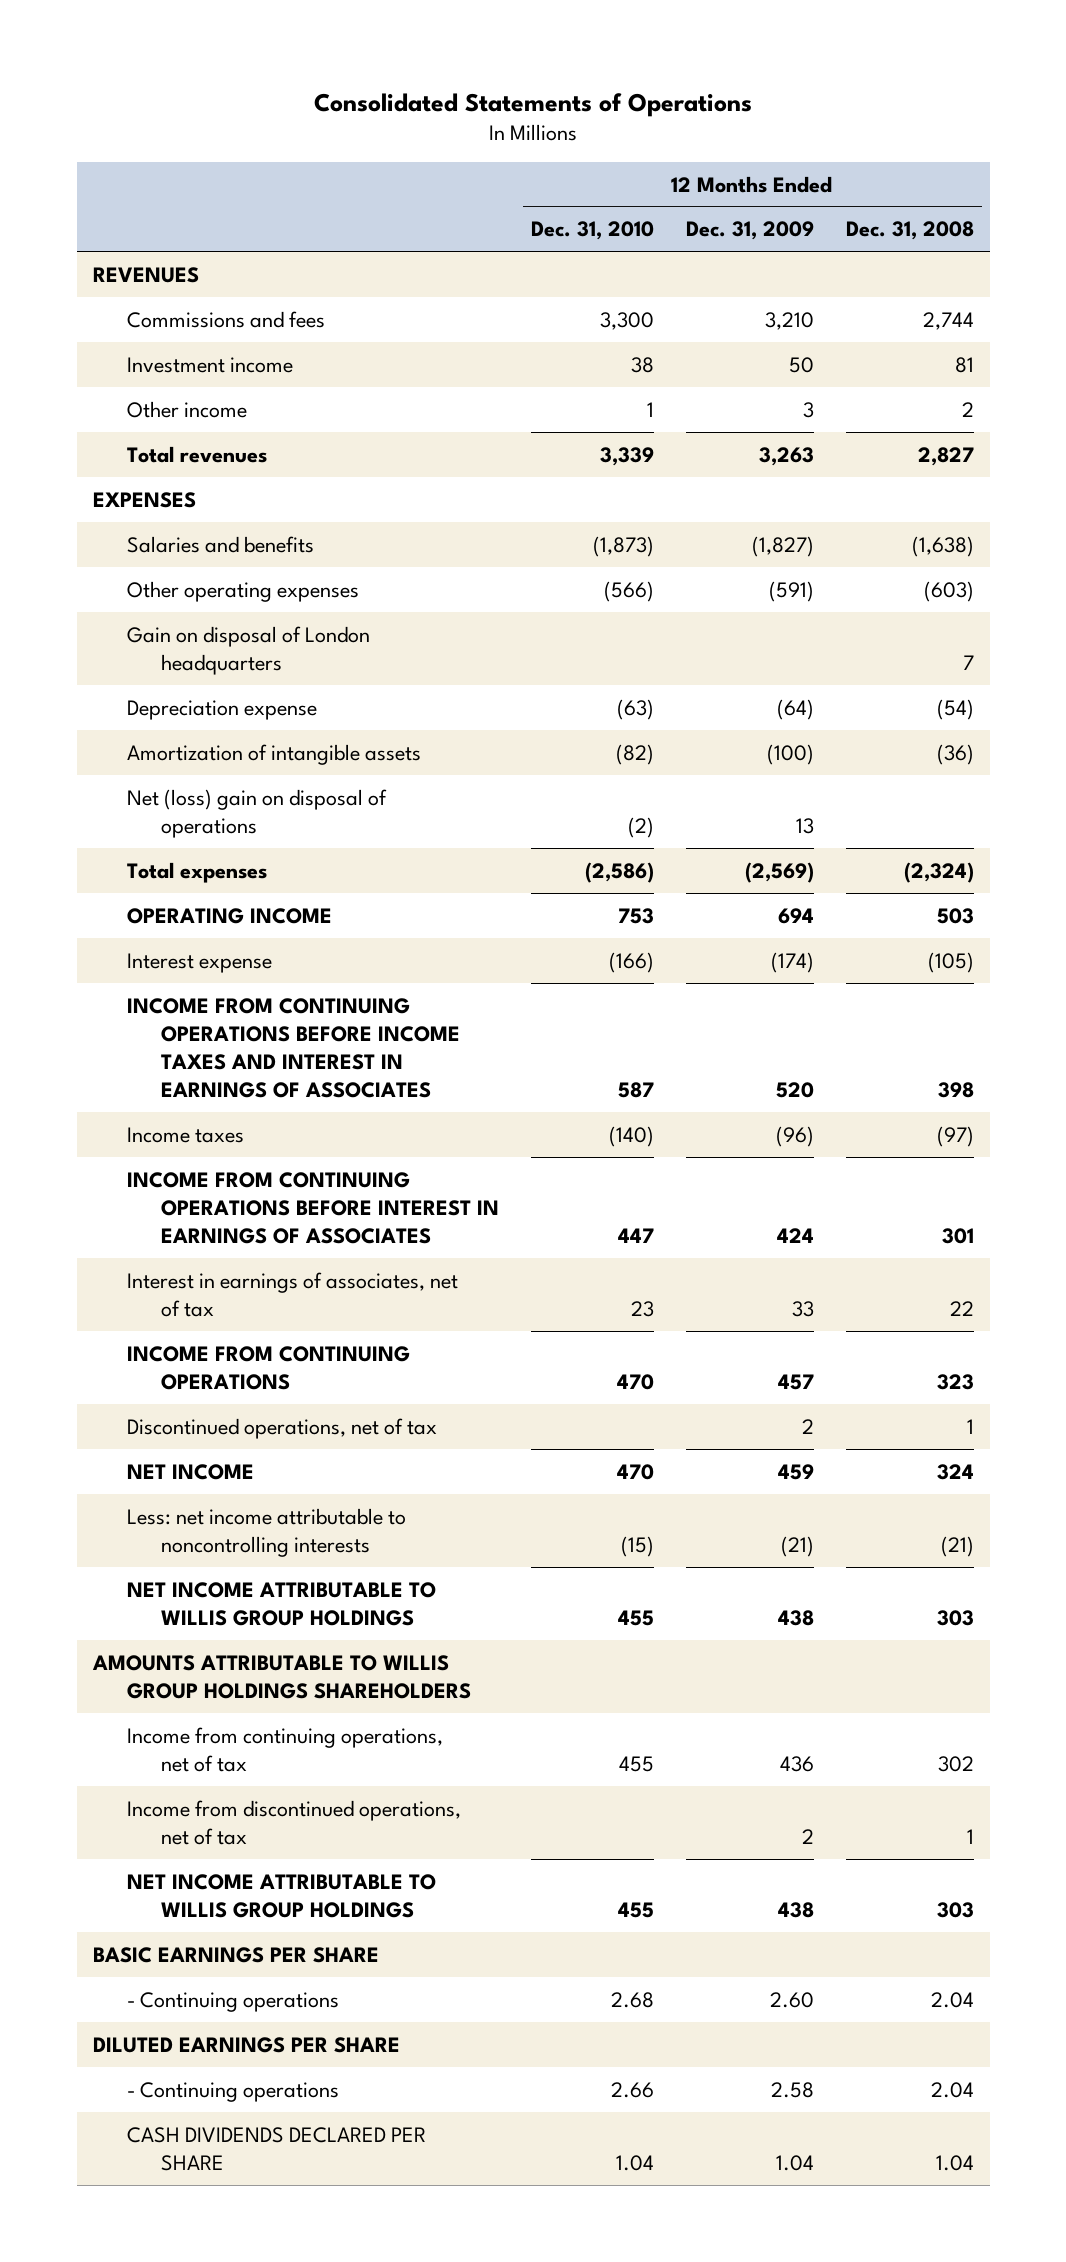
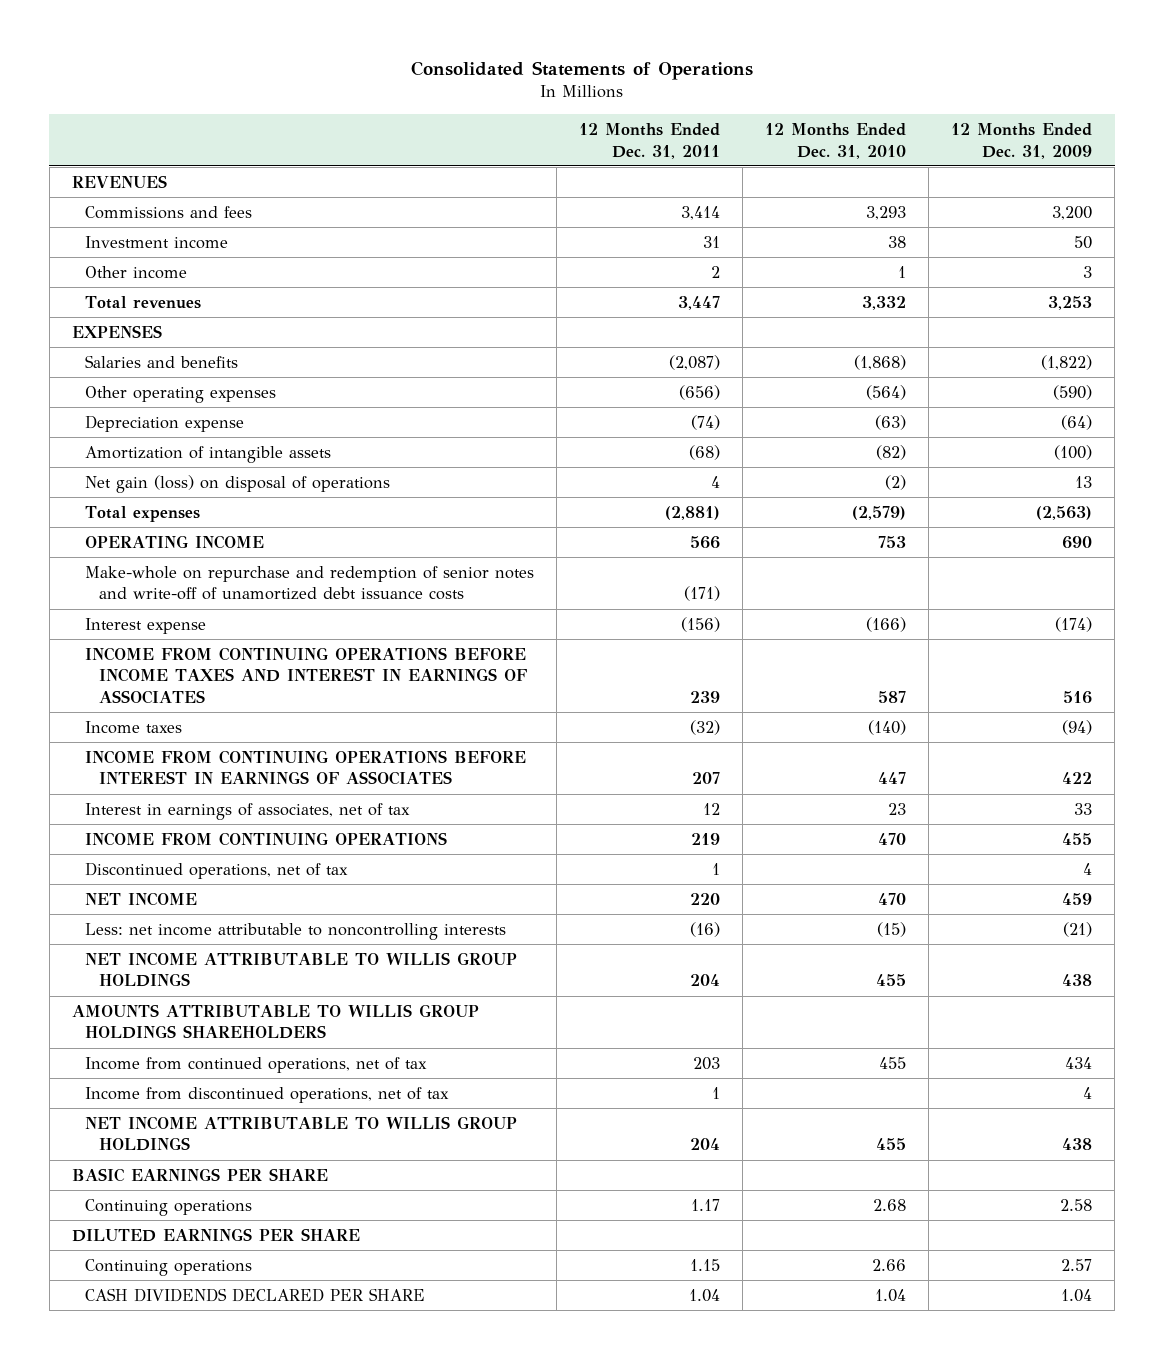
[845,221,974,241] Dec. 31, 2008 -> none
none -> [579,122,721,159] 12 Months Ended Dec. 31, 2011
[599,311,654,330] 3,300 -> [866,205,907,220] 3,293
[764,311,814,330] 3,210 -> [1052,205,1093,220] 3,200
[599,446,654,466] 3,339 -> [862,295,907,310] 3,332
[758,446,814,466] 3,263 -> [1048,295,1093,310] 3,253
[126,625,370,675] Gain on disposal of London headquarters -> none
[592,535,654,557] (1,873) -> [854,354,907,370] (1,868)
[751,535,814,557] (1,827) -> [1041,354,1093,370] (1,822)
[603,580,654,602] (566) -> [866,384,907,400] (564)
[768,580,814,602] (591) -> [1053,384,1093,400] (590)
[126,788,387,838] Net (loss) gain on disposal of operations -> [85,474,391,493] Net gain (loss) on disposal of operations
[584,861,654,883] (2,586) -> [852,505,907,520] (2,579)
[744,861,814,883] (2,569) -> [1036,505,1093,520] (2,563)
[777,907,814,924] 694 -> [1062,535,1093,549] 690
none -> [85,565,535,601] Make-whole on repurchase and redemption of senior notes and write-off of unamortized debt issuance costs
[775,1081,814,1098] 520 -> [1063,690,1093,704] 516
[775,1125,814,1147] (96) -> [1062,719,1093,735] (94)
[776,1227,814,1243] 424 -> [1062,772,1093,785] 422
[777,1373,814,1390] 457 -> [1062,832,1093,845] 455
[801,1418,814,1434] 2 -> [1083,862,1093,875] 4
[126,1726,443,1772] Income from continuing operations, net of tax -> [85,1056,428,1073] Income from continued operations, net of tax
[779,1755,814,1772] 436 -> [1065,1056,1093,1069] 434
[801,1828,814,1844] 2 -> [1083,1086,1093,1099] 4
[126,1991,339,2012] - Continuing operations -> [85,1198,253,1216] Continuing operations
[769,1991,814,2008] 2.60 -> [1060,1198,1093,1211] 2.58
[126,2081,339,2102] - Continuing operations -> [85,1258,253,1276] Continuing operations
[770,2081,814,2098] 2.58 -> [1061,1258,1093,1271] 2.57

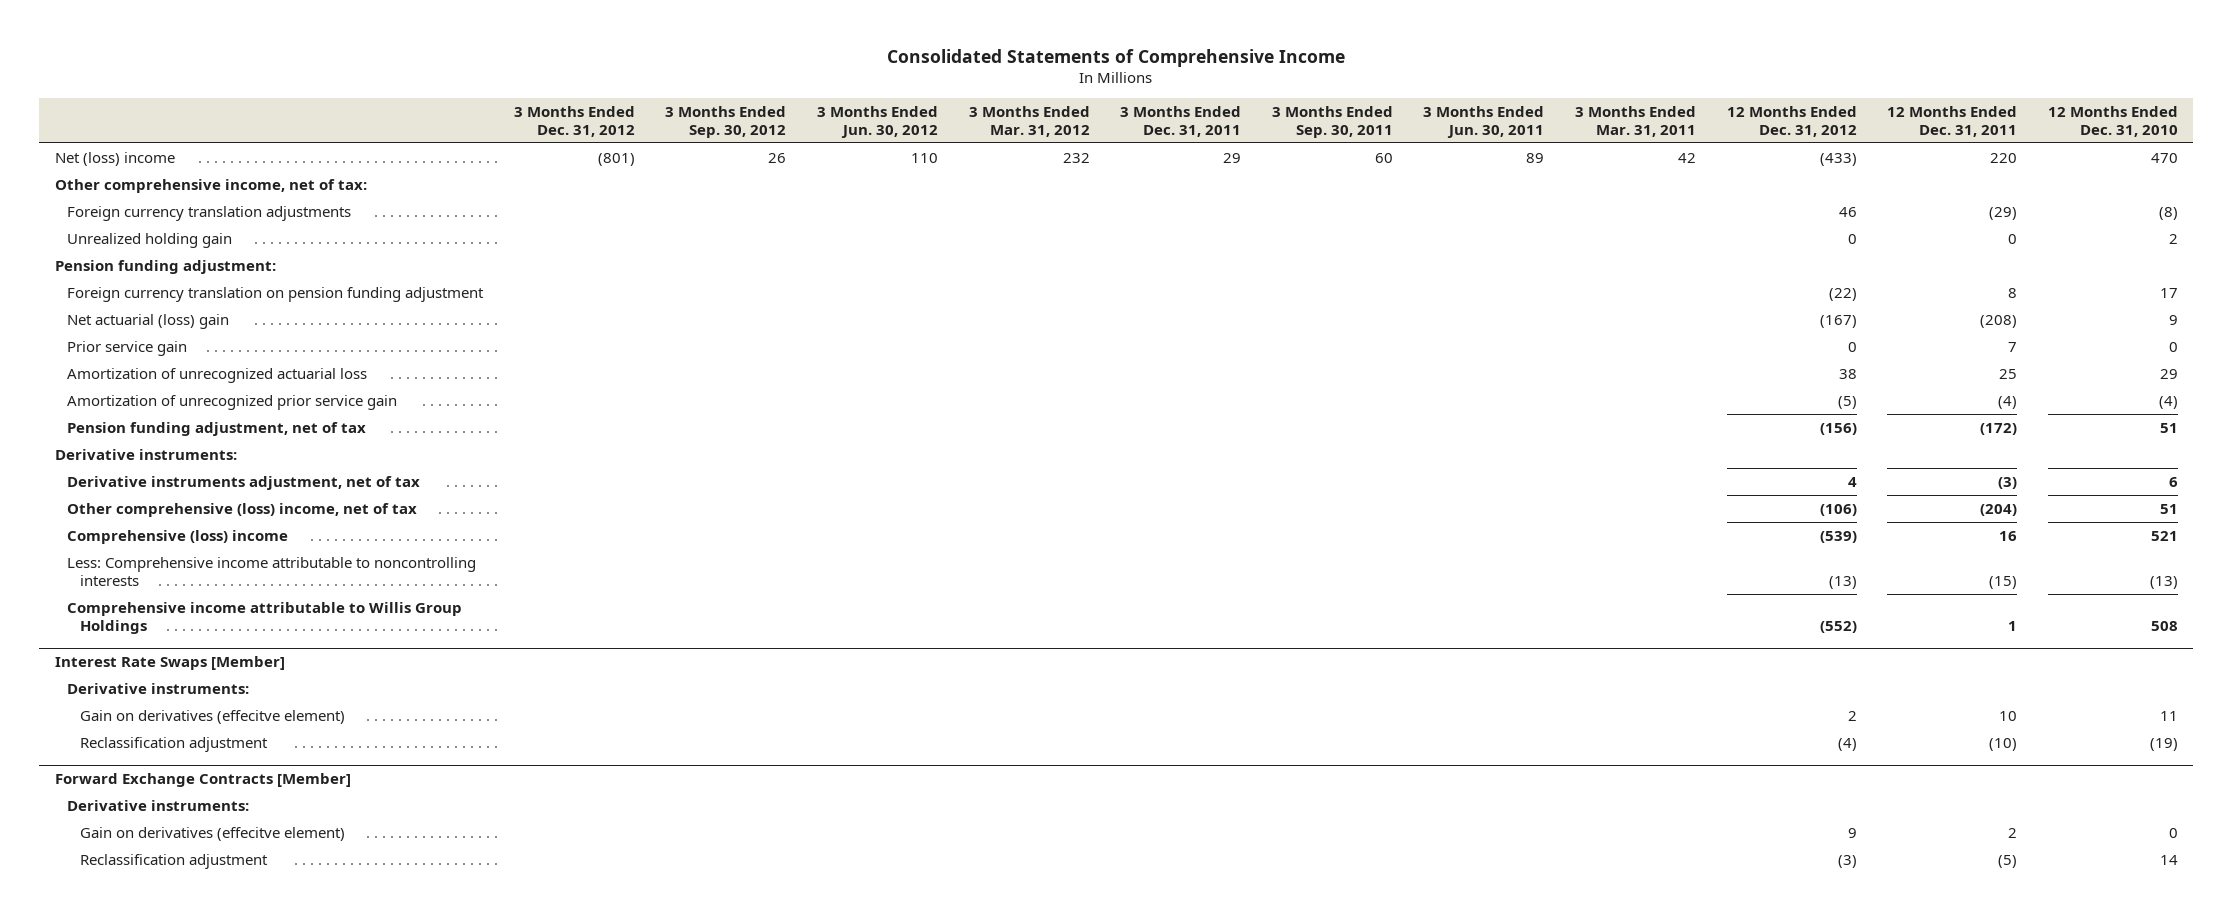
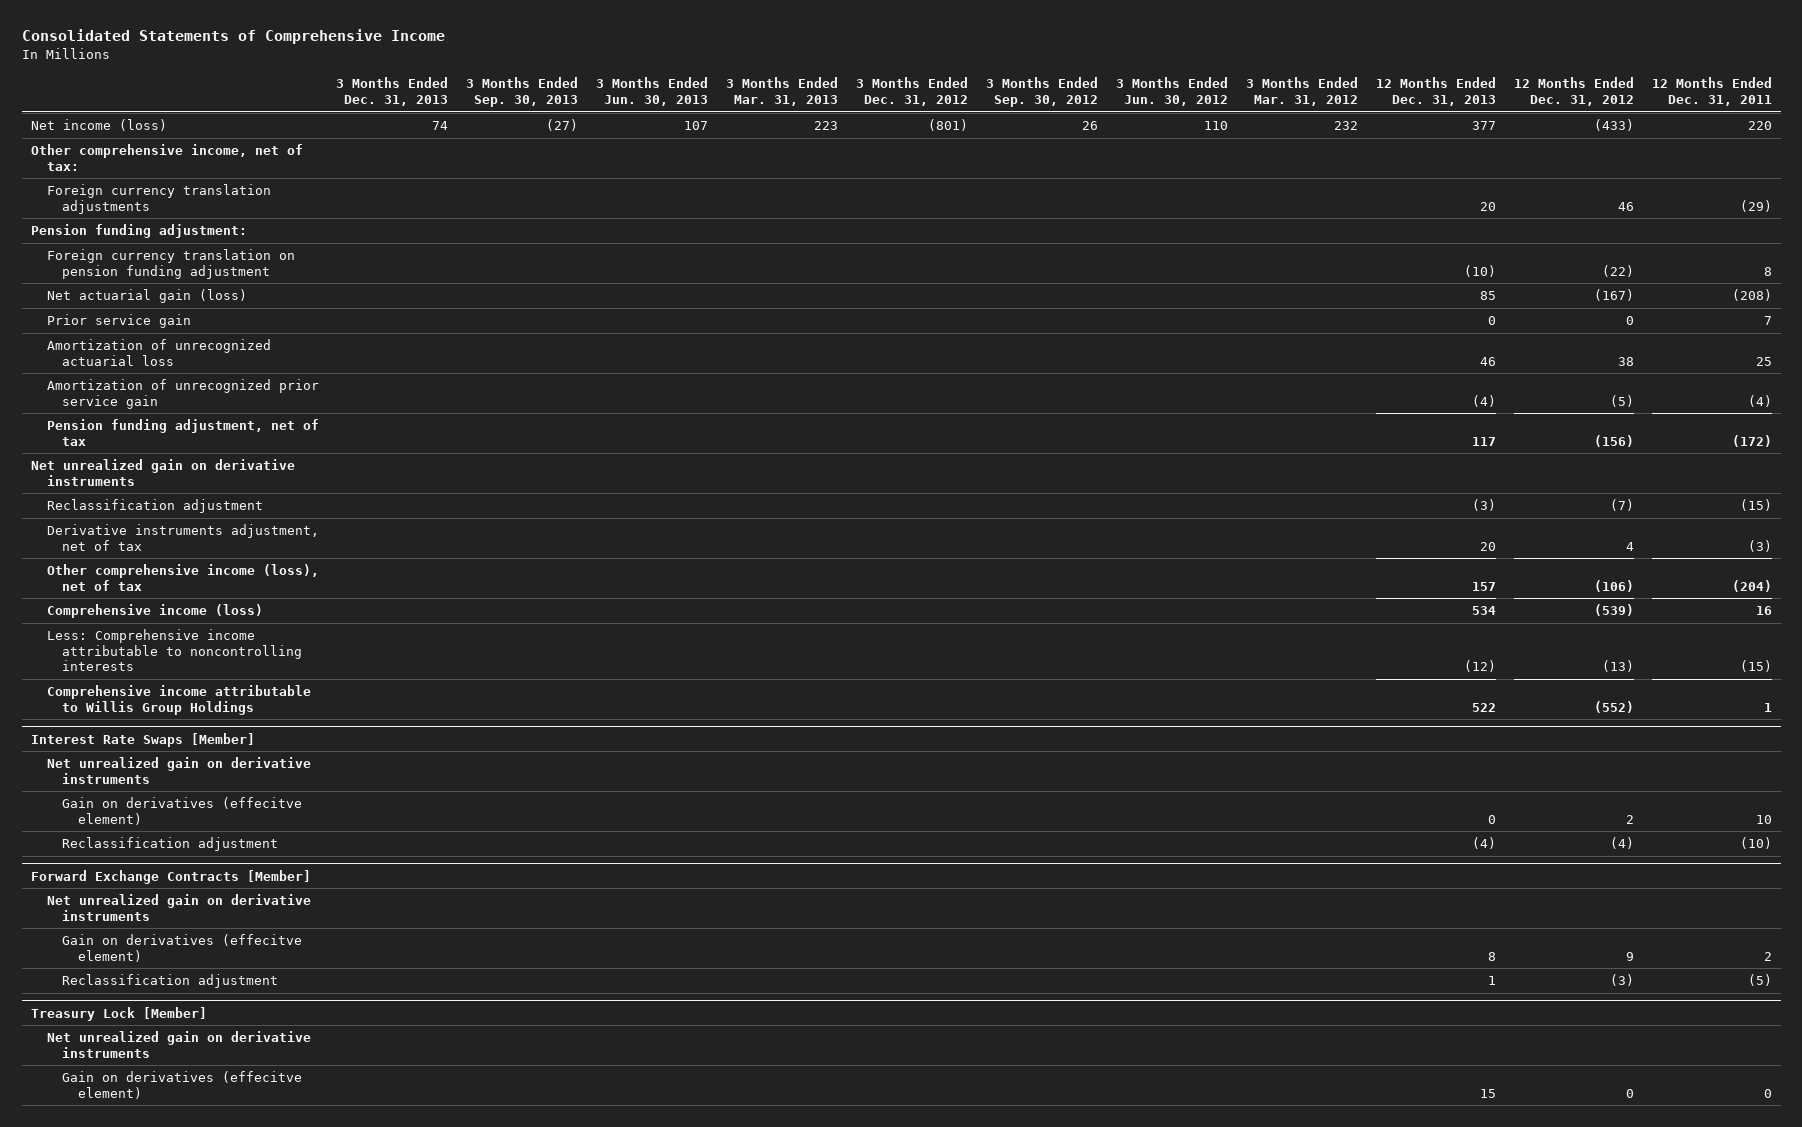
[1120,105,1242,137] 3 Months Ended Dec. 31, 2011 -> none
[1271,105,1393,138] 3 Months Ended Sep. 30, 2011 -> none
[1423,105,1545,138] 3 Months Ended Jun. 30, 2011 -> none
[1574,105,1696,137] 3 Months Ended Mar. 31, 2011 -> none
[2047,105,2178,137] 12 Months Ended Dec. 31, 2010 -> none
none -> [336,77,449,106] 3 Months Ended Dec. 31, 2013
none -> [466,77,579,107] 3 Months Ended Sep. 30, 2013
none -> [596,77,709,106] 3 Months Ended Jun. 30, 2013
none -> [726,77,839,106] 3 Months Ended Mar. 31, 2013
none -> [1376,77,1497,106] 12 Months Ended Dec. 31, 2013
[54,151,175,166] Net (loss) income -> [30,119,167,132] Net income (loss)
[67,232,233,248] Unrealized holding gain -> none
[67,313,230,329] Net actuarial (loss) gain -> [46,289,247,304] Net actuarial gain (loss)
[54,448,237,460] Derivative instruments: -> [30,459,295,486] Net unrealized gain on derivative instruments
none -> [46,499,263,514] Reclassification adjustment
[67,502,418,517] Other comprehensive (loss) income, net of tax -> [46,564,319,591] Other comprehensive income (loss), net of tax
[67,529,289,544] Comprehensive (loss) income -> [46,604,263,619] Comprehensive income (loss)
[67,682,250,694] Derivative instruments: -> [46,757,311,784] Net unrealized gain on derivative instruments
[67,799,250,811] Derivative instruments: -> [46,894,311,921] Net unrealized gain on derivative instruments
none -> [30,1006,207,1021] Treasury Lock [Member]
none -> [46,1031,311,1058] Net unrealized gain on derivative instruments
none -> [62,1071,303,1099] Gain on derivatives (effecitve element)

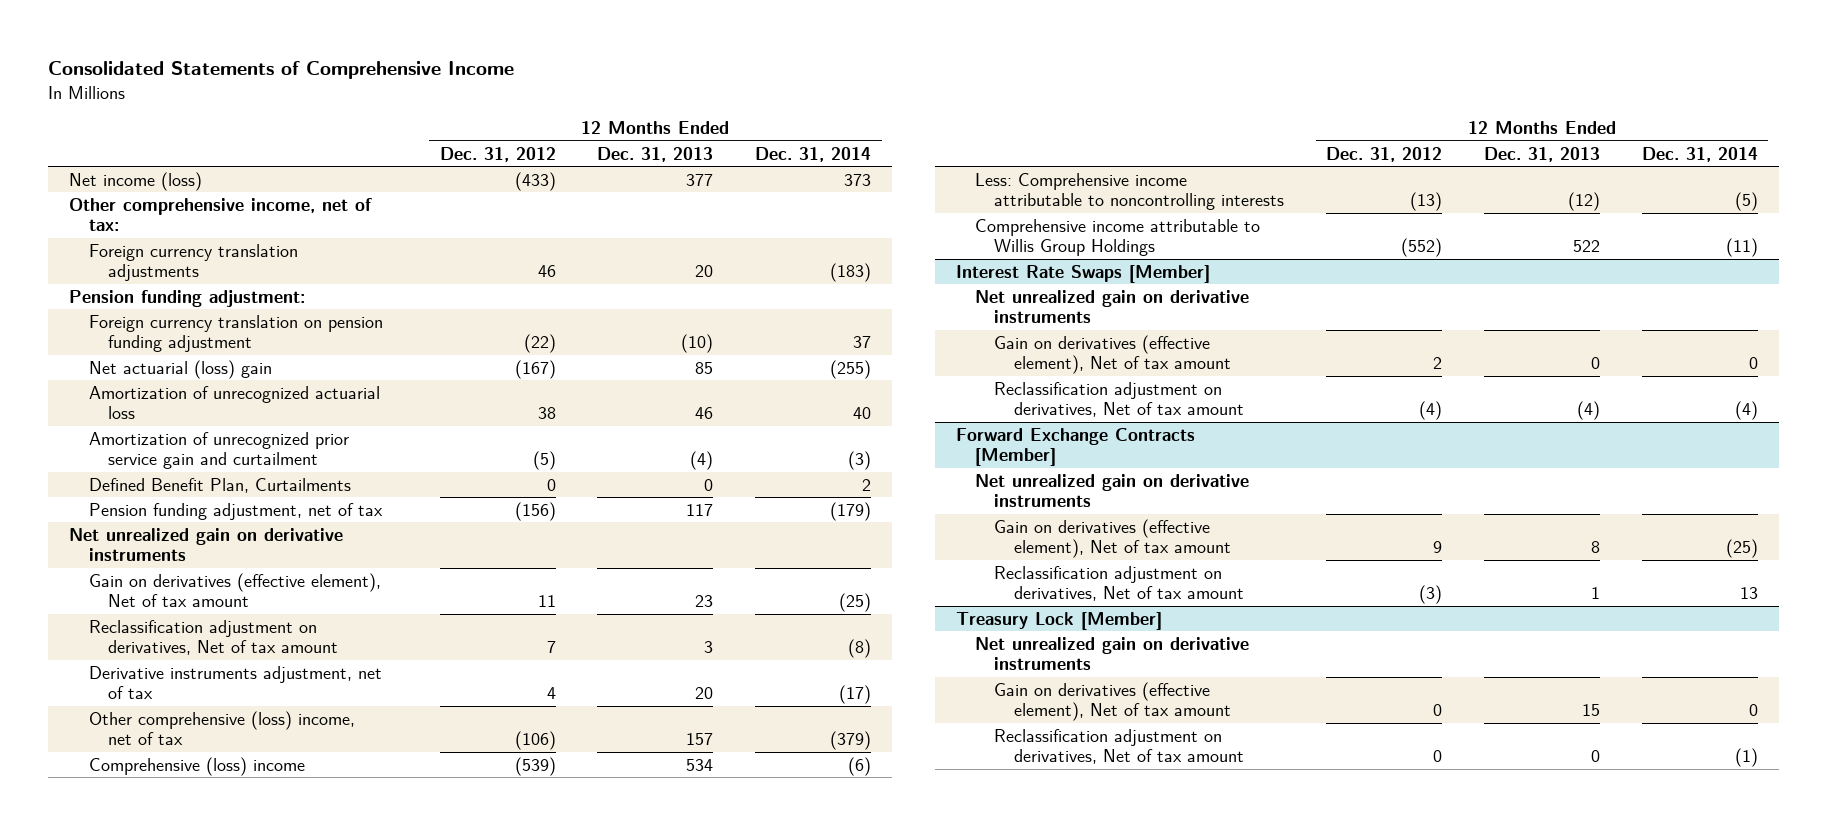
[336,77,449,106] 3 Months Ended Dec. 31, 2013 -> none
[466,77,579,107] 3 Months Ended Sep. 30, 2013 -> none
[596,77,709,106] 3 Months Ended Jun. 30, 2013 -> none
[726,77,839,106] 3 Months Ended Mar. 31, 2013 -> none
[856,77,969,106] 3 Months Ended Dec. 31, 2012 -> none
[986,77,1099,107] 3 Months Ended Sep. 30, 2012 -> none
[1116,77,1229,106] 3 Months Ended Jun. 30, 2012 -> none
[1246,77,1359,106] 3 Months Ended Mar. 31, 2012 -> none
[1651,77,1772,106] 12 Months Ended Dec. 31, 2011 -> none
none -> [755,146,872,162] Dec. 31, 2014
[46,314,191,329] Prior service gain -> none
[46,289,247,304] Net actuarial gain (loss) -> [88,359,272,379] Net actuarial (loss) gain
[46,379,319,409] Amortization of unrecognized prior service gain -> [88,431,349,470] Amortization of unrecognized prior service gain and curtailment
none -> [88,477,351,493] Defined Benefit Plan, Curtailments
none -> [88,572,381,608] Gain on derivatives (effective element), Net of tax amount
[46,499,263,514] Reclassification adjustment -> [88,619,338,656] Reclassification adjustment on derivatives, Net of tax amount
[1472,499,1497,512] (3) -> [704,641,714,654] 3
[1609,499,1634,512] (7) -> [546,641,556,654] 7
[46,564,319,591] Other comprehensive income (loss), net of tax -> [88,710,355,746] Other comprehensive (loss) income, net of tax
[46,604,263,619] Comprehensive income (loss) -> [88,756,305,776] Comprehensive (loss) income
[62,797,303,825] Gain on derivatives (effecitve element) -> [994,334,1231,375] Gain on derivatives (effective element), Net of tax amount
[62,837,279,852] Reclassification adjustment -> [994,381,1244,418] Reclassification adjustment on derivatives, Net of tax amount
[62,934,303,962] Gain on derivatives (effecitve element) -> [994,518,1231,559] Gain on derivatives (effective element), Net of tax amount
[62,974,279,989] Reclassification adjustment -> [994,565,1244,602] Reclassification adjustment on derivatives, Net of tax amount
[62,1071,303,1099] Gain on derivatives (effecitve element) -> [994,681,1231,722] Gain on derivatives (effective element), Net of tax amount
none -> [994,728,1244,765] Reclassification adjustment on derivatives, Net of tax amount

